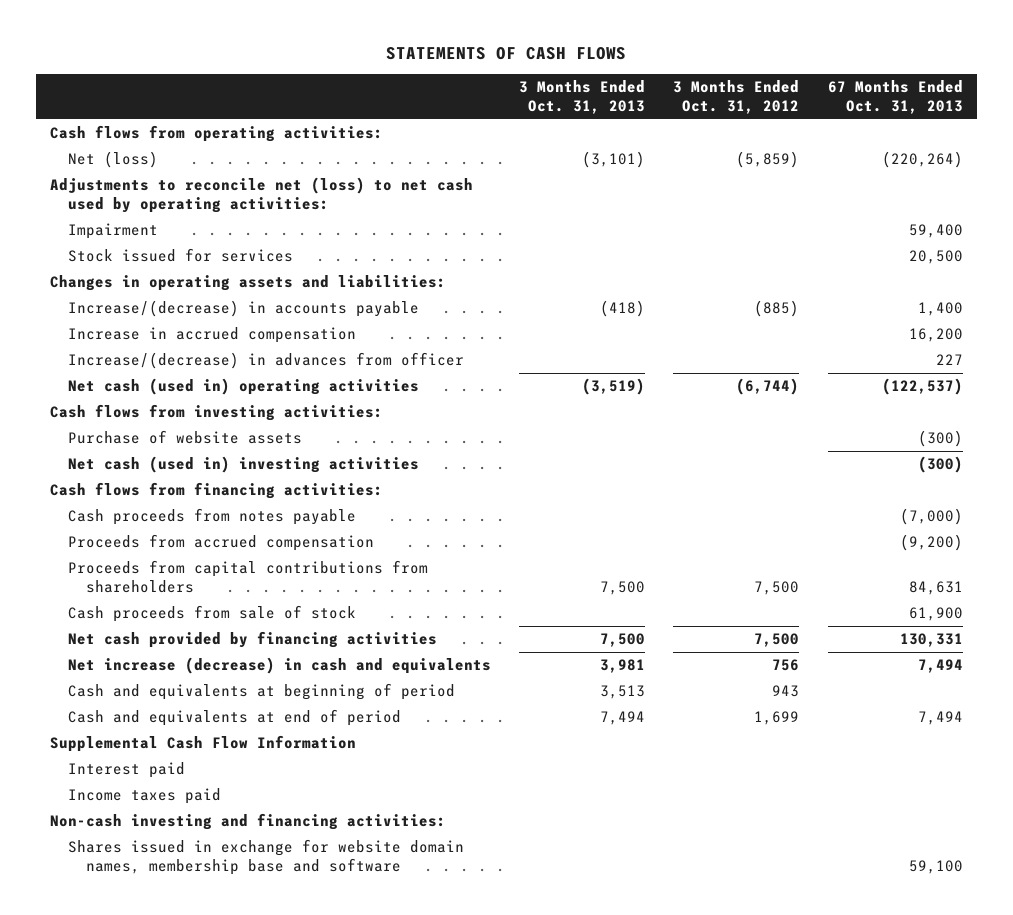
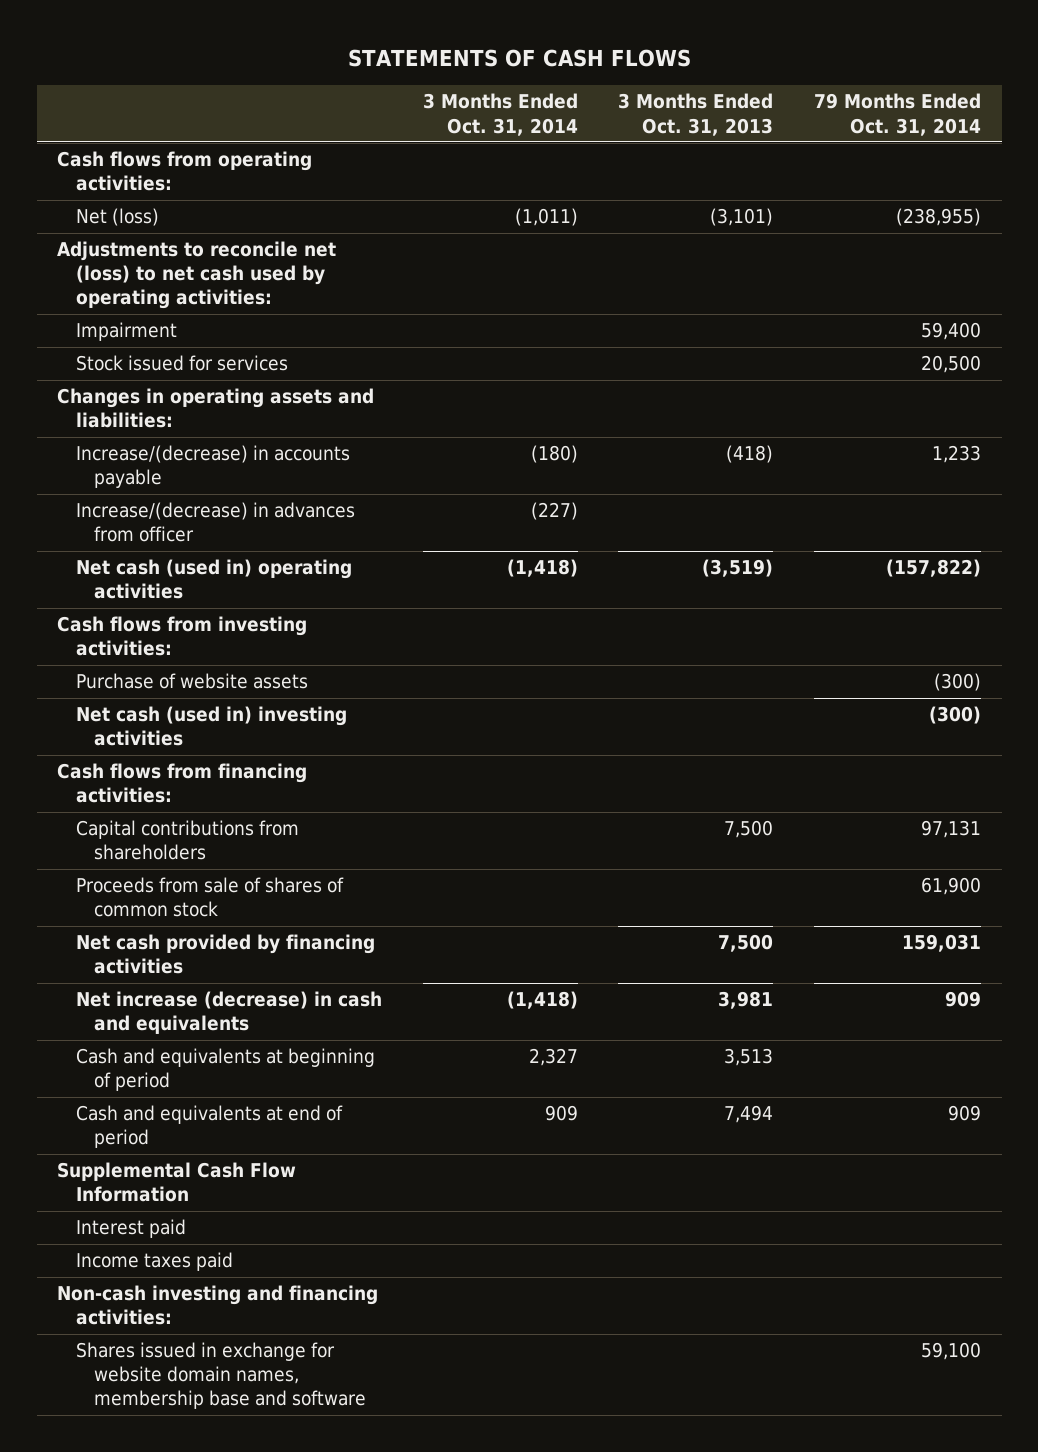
[673,80,800,114] 3 Months Ended Oct. 31, 2012 -> none
[827,80,963,114] 67 Months Ended Oct. 31, 2013 -> none
none -> [422,93,578,136] 3 Months Ended Oct. 31, 2014
none -> [814,93,982,136] 79 Months Ended Oct. 31, 2014
[67,327,356,344] Increase in accrued compensation -> none
[67,508,356,526] Cash proceeds from notes payable -> none
[67,534,374,552] Proceeds from accrued compensation -> none
[67,560,428,593] Proceeds from capital contributions from shareholders -> [75,820,299,861] Capital contributions from shareholders
[67,605,356,623] Cash proceeds from sale of stock -> [75,877,344,918] Proceeds from sale of shares of common stock

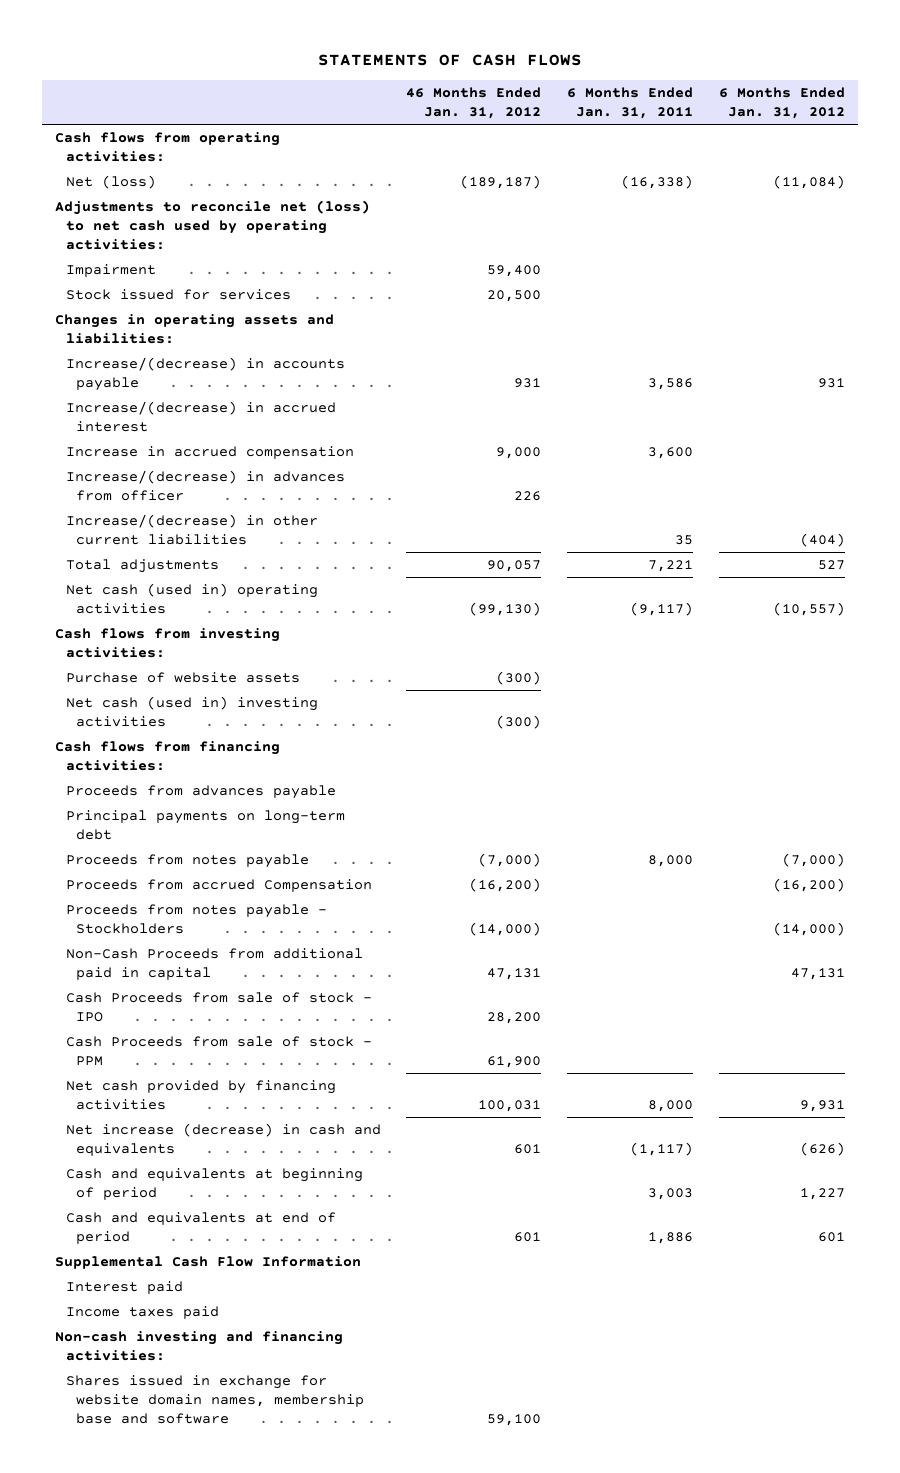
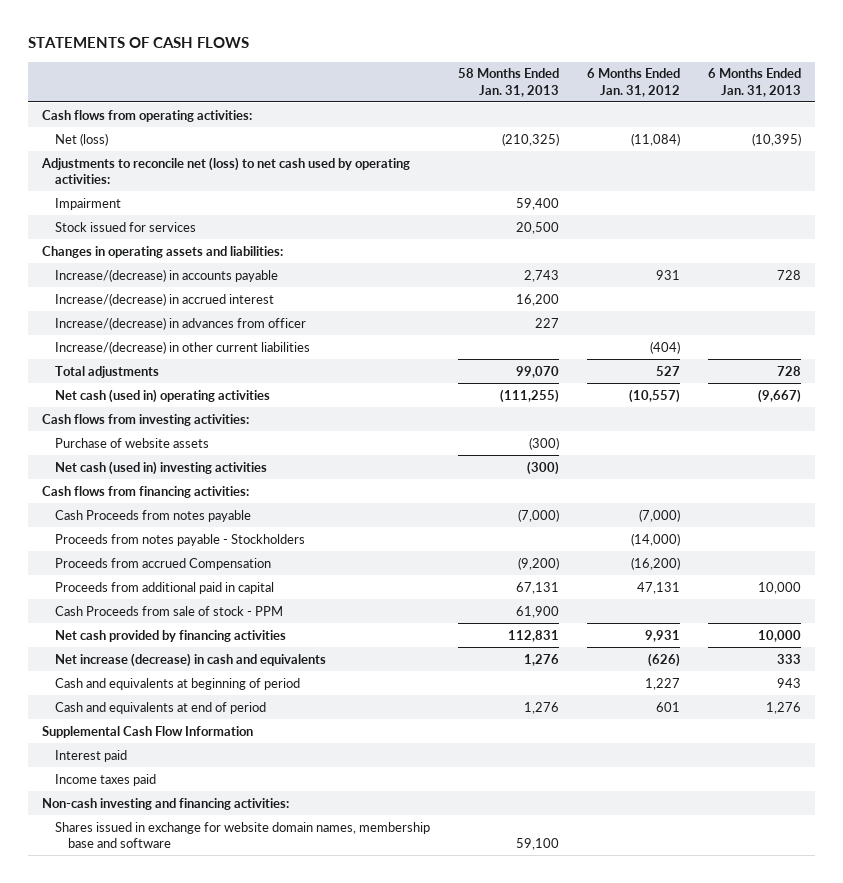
[406,87,542,120] 46 Months Ended Jan. 31, 2012 -> none
[567,87,694,120] 6 Months Ended Jan. 31, 2011 -> none
none -> [457,68,559,97] 58 Months Ended Jan. 31, 2013
none -> [707,68,801,97] 6 Months Ended Jan. 31, 2013
[65,445,354,459] Increase in accrued compensation -> none
[65,784,336,799] Proceeds from advances payable -> none
[65,809,345,841] Principal payments on long-term debt -> none
[65,853,309,868] Proceeds from notes payable -> [55,509,252,522] Cash Proceeds from notes payable
[65,991,372,1023] Cash Proceeds from sale of stock - IPO -> none
[65,878,372,892] Proceeds from accrued Compensation -> [55,557,272,570] Proceeds from accrued Compensation
[65,947,363,981] Non-Cash Proceeds from additional paid in capital -> [55,581,275,594] Proceeds from additional paid in capital

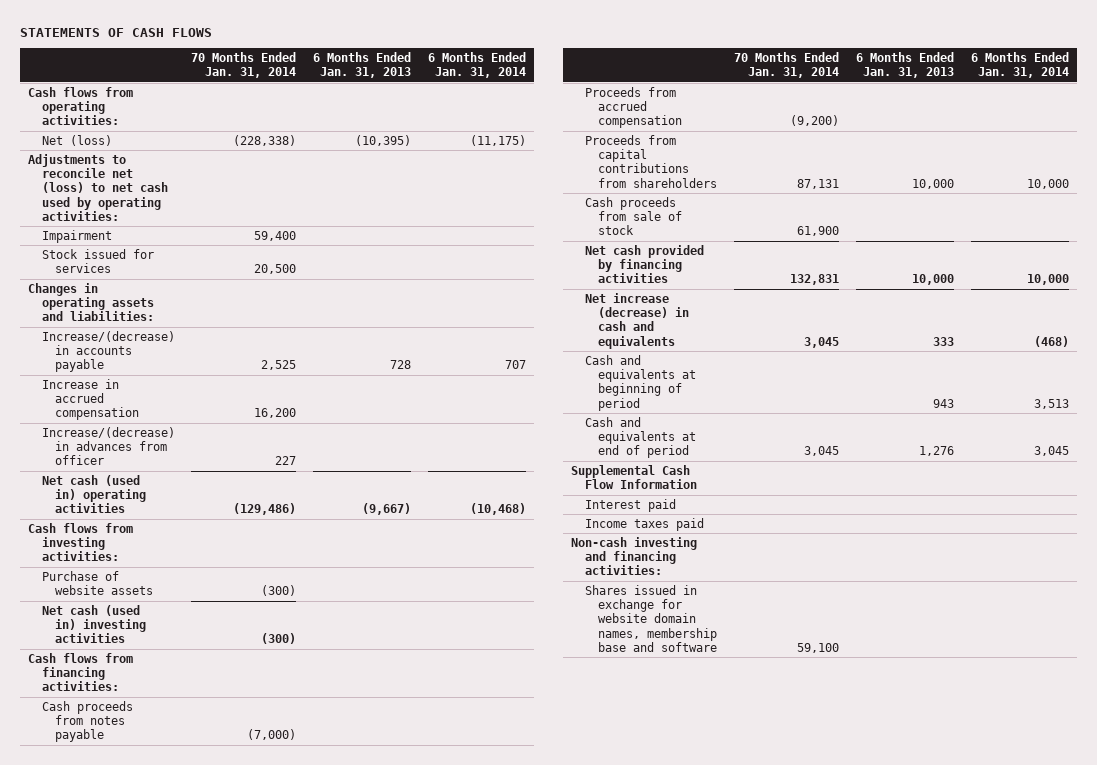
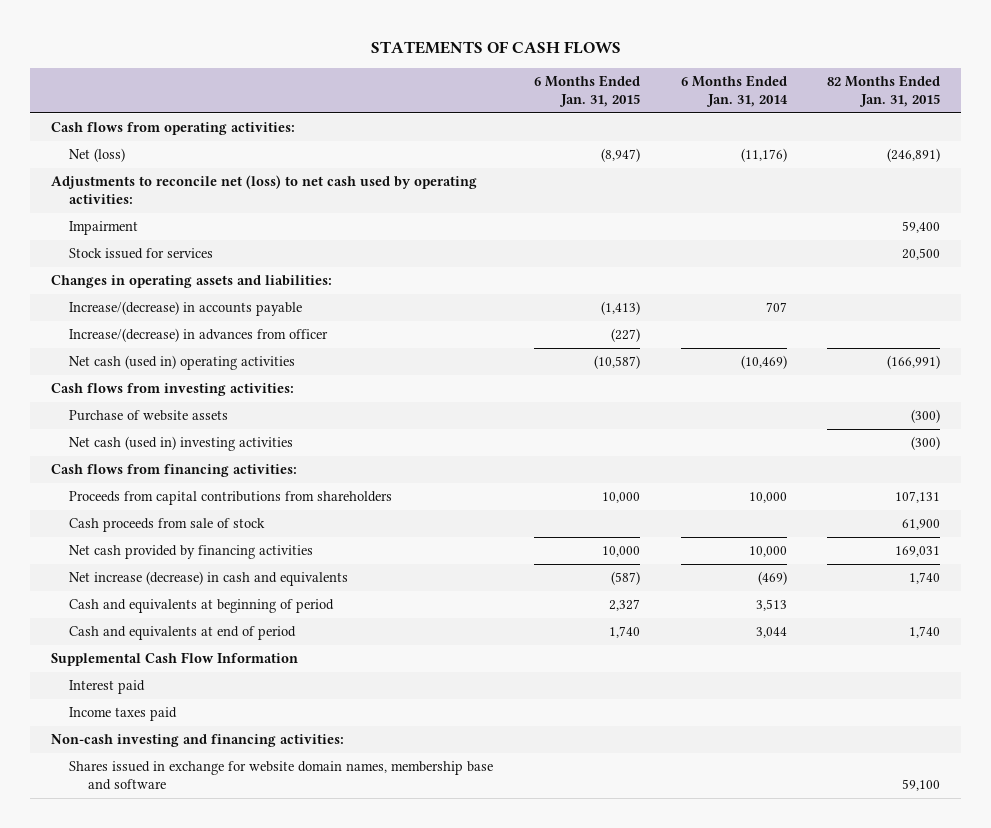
[191,52,297,79] 70 Months Ended Jan. 31, 2014 -> none
[313,52,412,79] 6 Months Ended Jan. 31, 2013 -> none
none -> [534,74,641,107] 6 Months Ended Jan. 31, 2015
none -> [827,74,941,107] 82 Months Ended Jan. 31, 2015
[469,134,526,146] (11,175) -> [740,148,787,163] (11,176)
[41,378,140,421] Increase in accrued compensation -> none
[469,503,526,516] (10,468) -> [740,355,787,370] (10,469)
[41,700,133,743] Cash proceeds from notes payable -> none
[584,86,683,129] Proceeds from accrued compensation -> none
[1033,335,1069,347] (468) -> [757,571,787,586] (469)
[1033,446,1069,457] 3,045 -> [755,627,787,639] 3,044

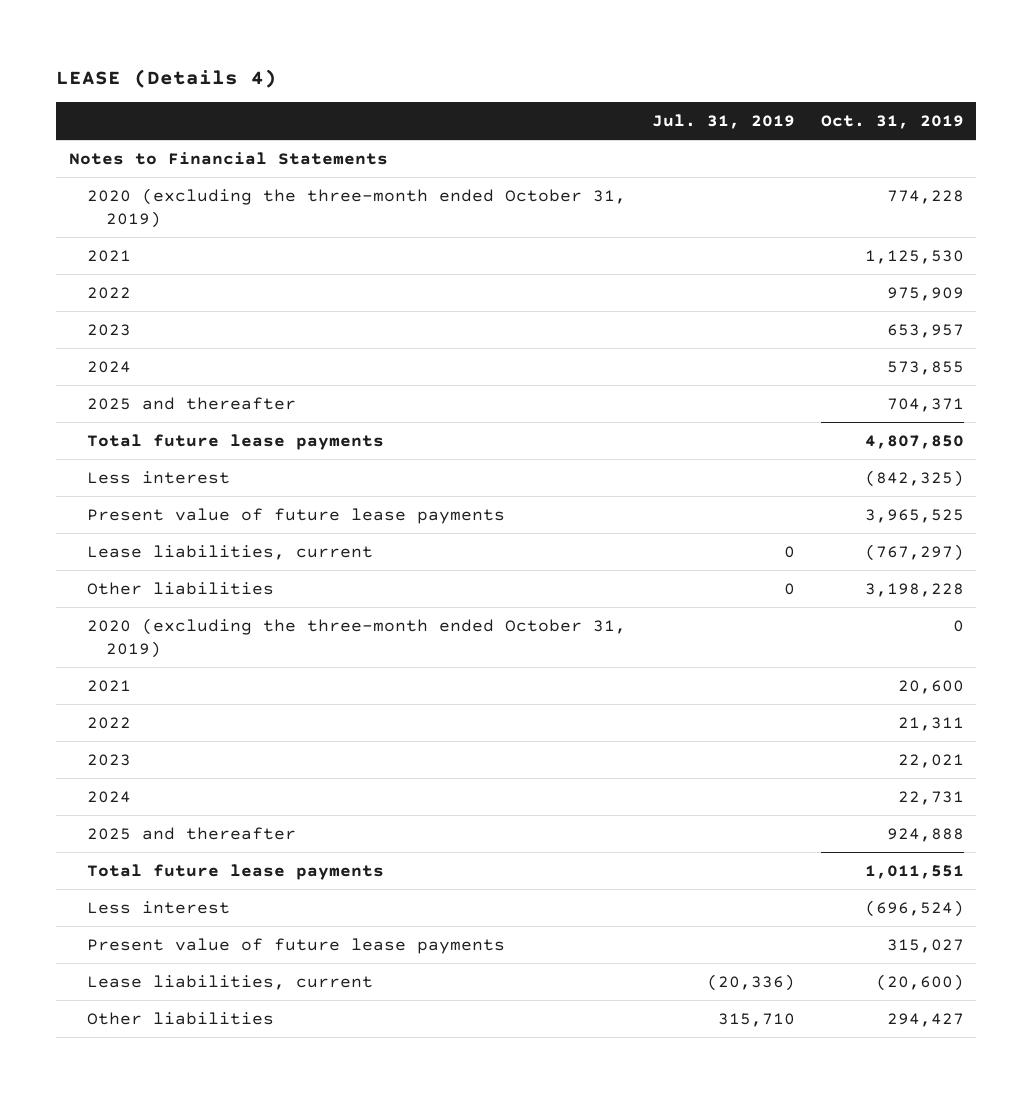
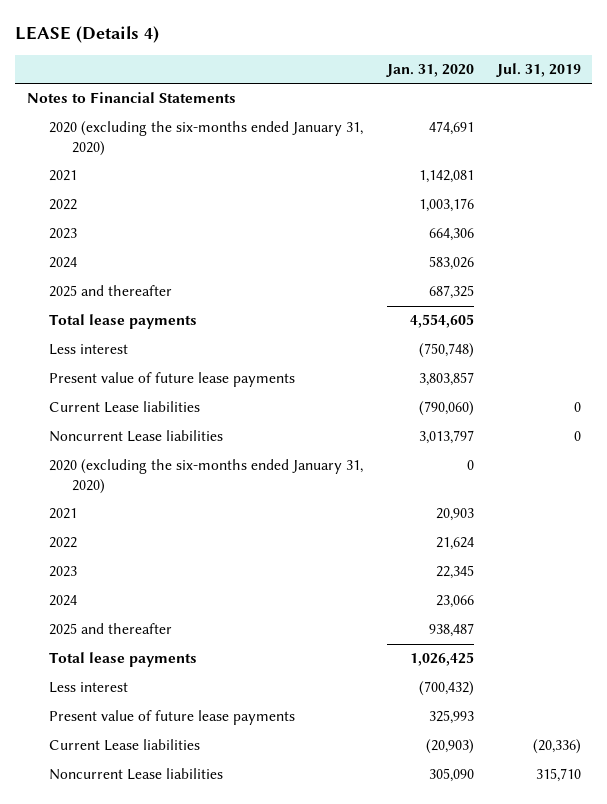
[820,115,964,130] Oct. 31, 2019 -> none
none -> [385,63,474,77] Jan. 31, 2020
[87,187,627,228] 2020 (excluding the three-month ended October 31, 2019) -> [49,121,364,156] 2020 (excluding the six-months ended January 31, 2020)
[87,433,385,450] Total future lease payments -> [49,314,198,330] Total lease payments
[87,544,374,560] Lease liabilities, current -> [49,401,201,414] Current Lease liabilities
[87,581,275,595] Other liabilities -> [49,430,224,443] Noncurrent Lease liabilities
[87,617,627,658] 2020 (excluding the three-month ended October 31, 2019) -> [49,459,364,494] 2020 (excluding the six-months ended January 31, 2020)
[87,863,385,880] Total future lease payments -> [49,652,198,668] Total lease payments
[87,974,374,990] Lease liabilities, current -> [49,739,201,752] Current Lease liabilities
[87,1011,275,1025] Other liabilities -> [49,768,224,781] Noncurrent Lease liabilities

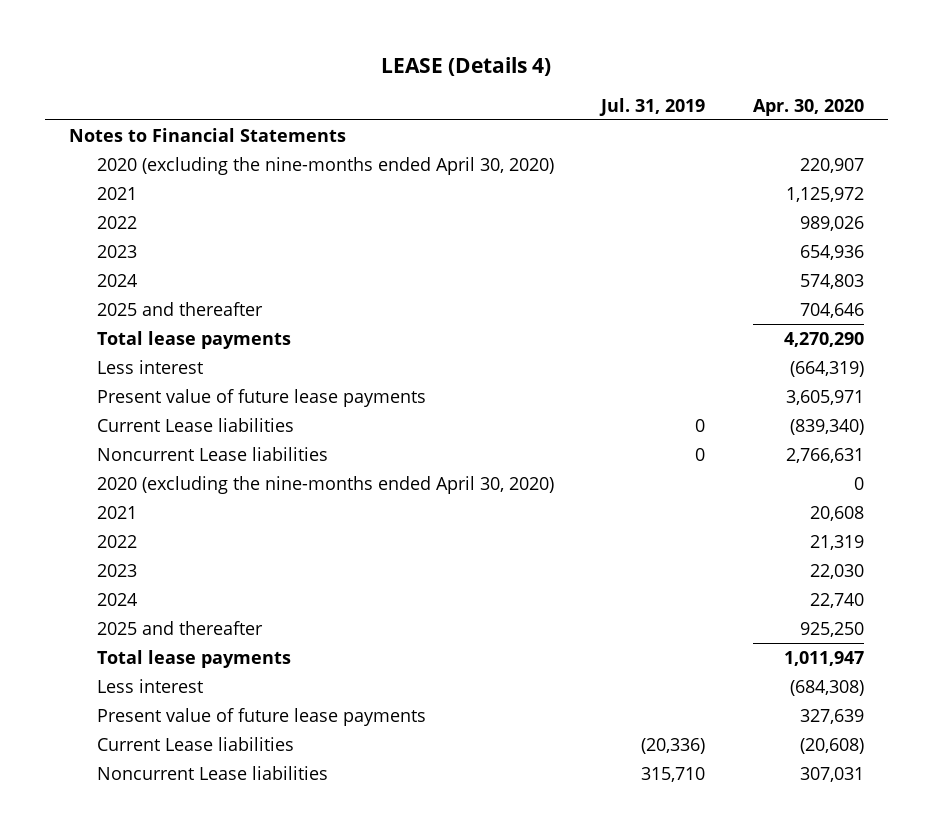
[385,63,474,77] Jan. 31, 2020 -> none
none -> [752,98,864,116] Apr. 30, 2020
[49,121,364,156] 2020 (excluding the six-months ended January 31, 2020) -> [96,156,554,175] 2020 (excluding the nine-months ended April 30, 2020)
[49,459,364,494] 2020 (excluding the six-months ended January 31, 2020) -> [96,475,554,494] 2020 (excluding the nine-months ended April 30, 2020)

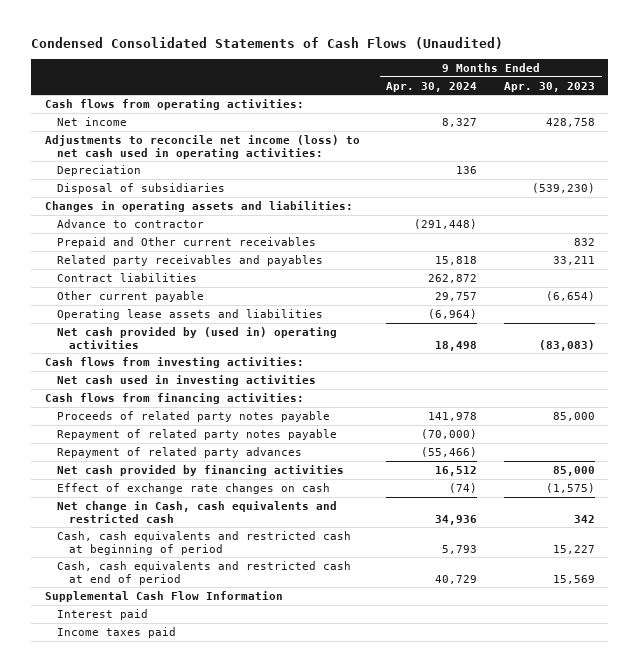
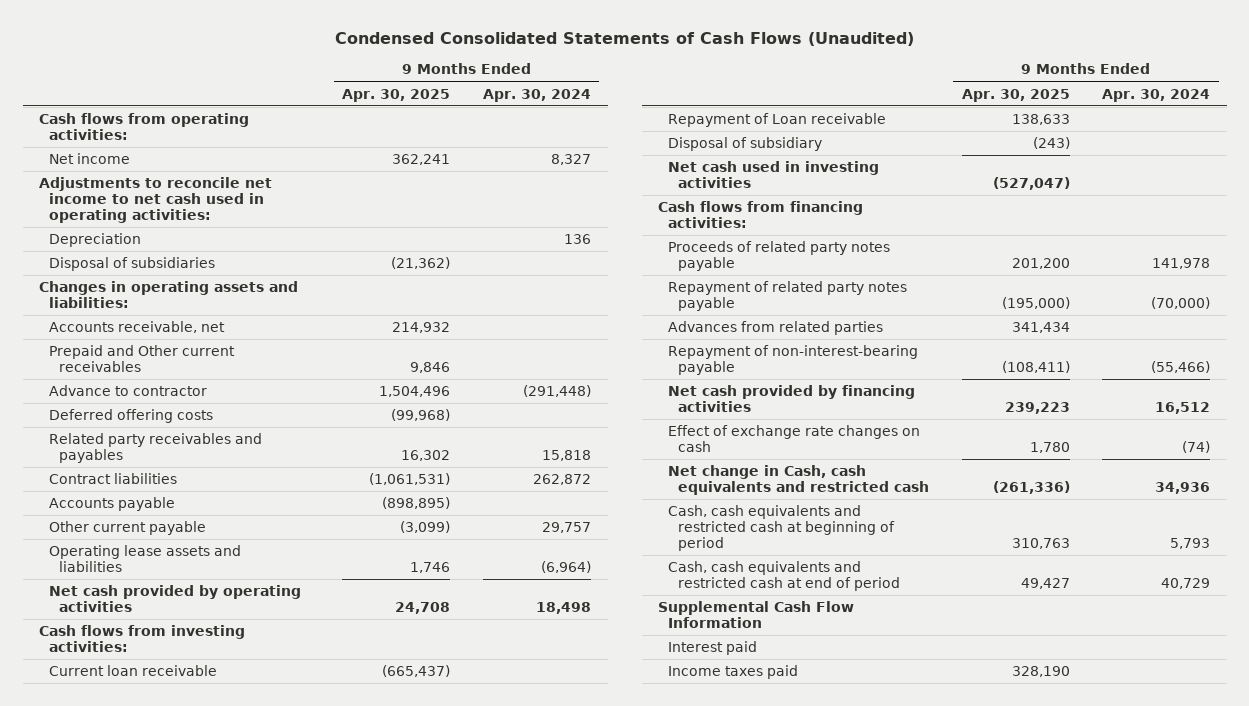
[504,81,596,92] Apr. 30, 2023 -> none
none -> [342,88,451,102] Apr. 30, 2025
[44,134,360,159] Adjustments to reconcile net income (loss) to net cash used in operating activities: -> [38,177,272,224] Adjustments to reconcile net income to net cash used in operating activities:
none -> [48,321,225,334] Accounts receivable, net
[56,218,204,228] Advance to contractor -> [48,385,207,397] Advance to contractor
none -> [48,409,213,424] Deferred offering costs
none -> [48,497,175,512] Accounts payable
[56,326,337,349] Net cash provided by (used in) operating activities -> [48,585,301,613] Net cash provided by operating activities
none -> [48,665,217,677] Current loan receivable
none -> [667,113,886,128] Repayment of Loan receivable
none -> [667,137,822,152] Disposal of subsidiary
none -> [667,321,883,336] Advances from related parties
[56,446,302,458] Repayment of related party advances -> [667,345,918,376] Repayment of non-interest-bearing payable

